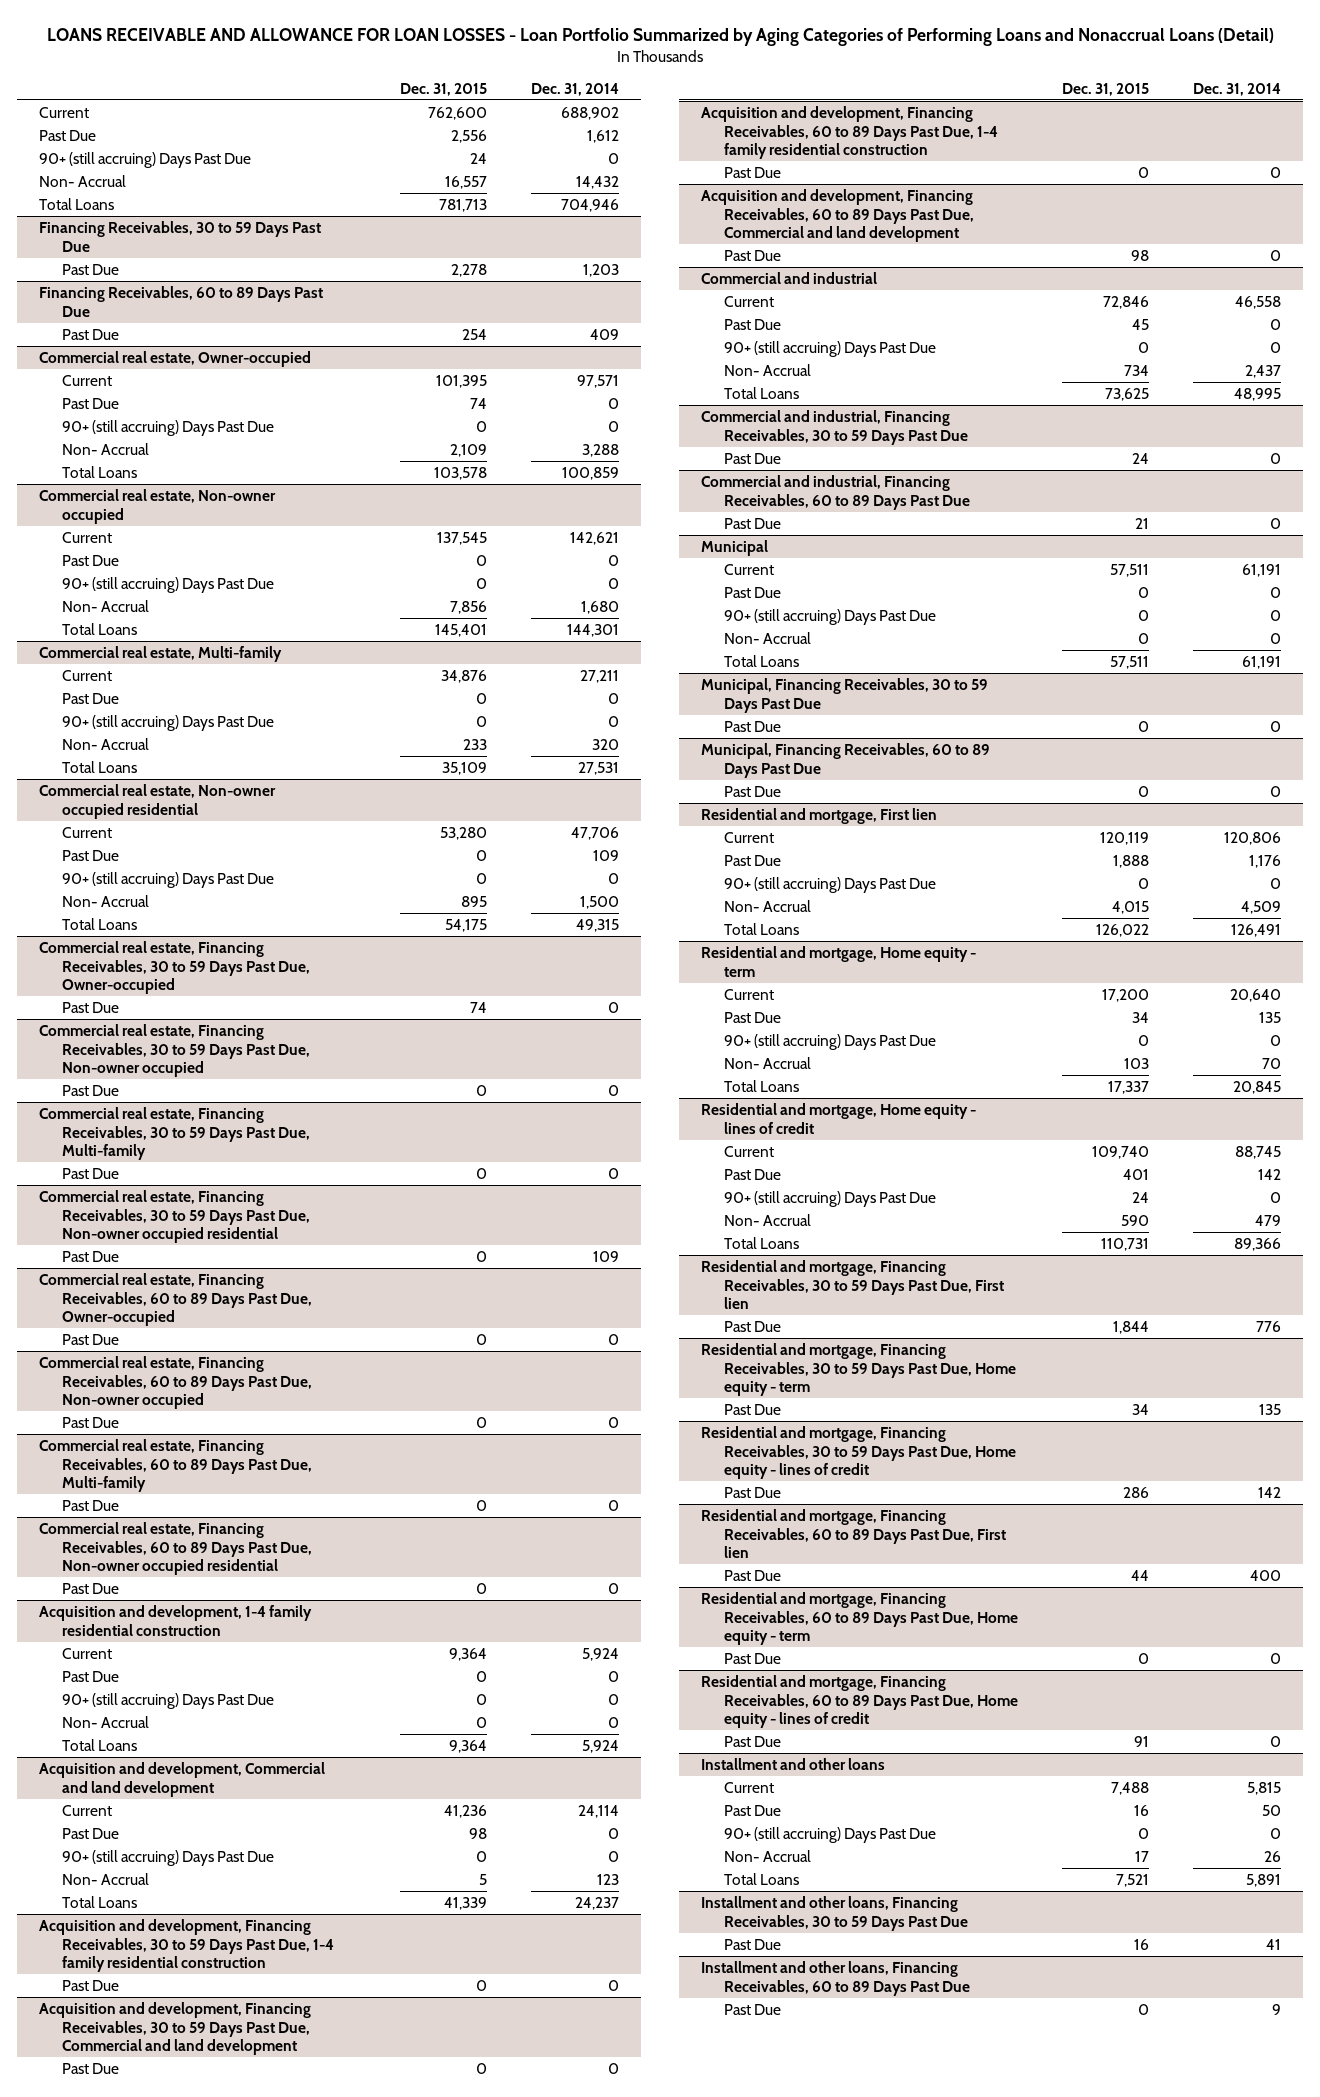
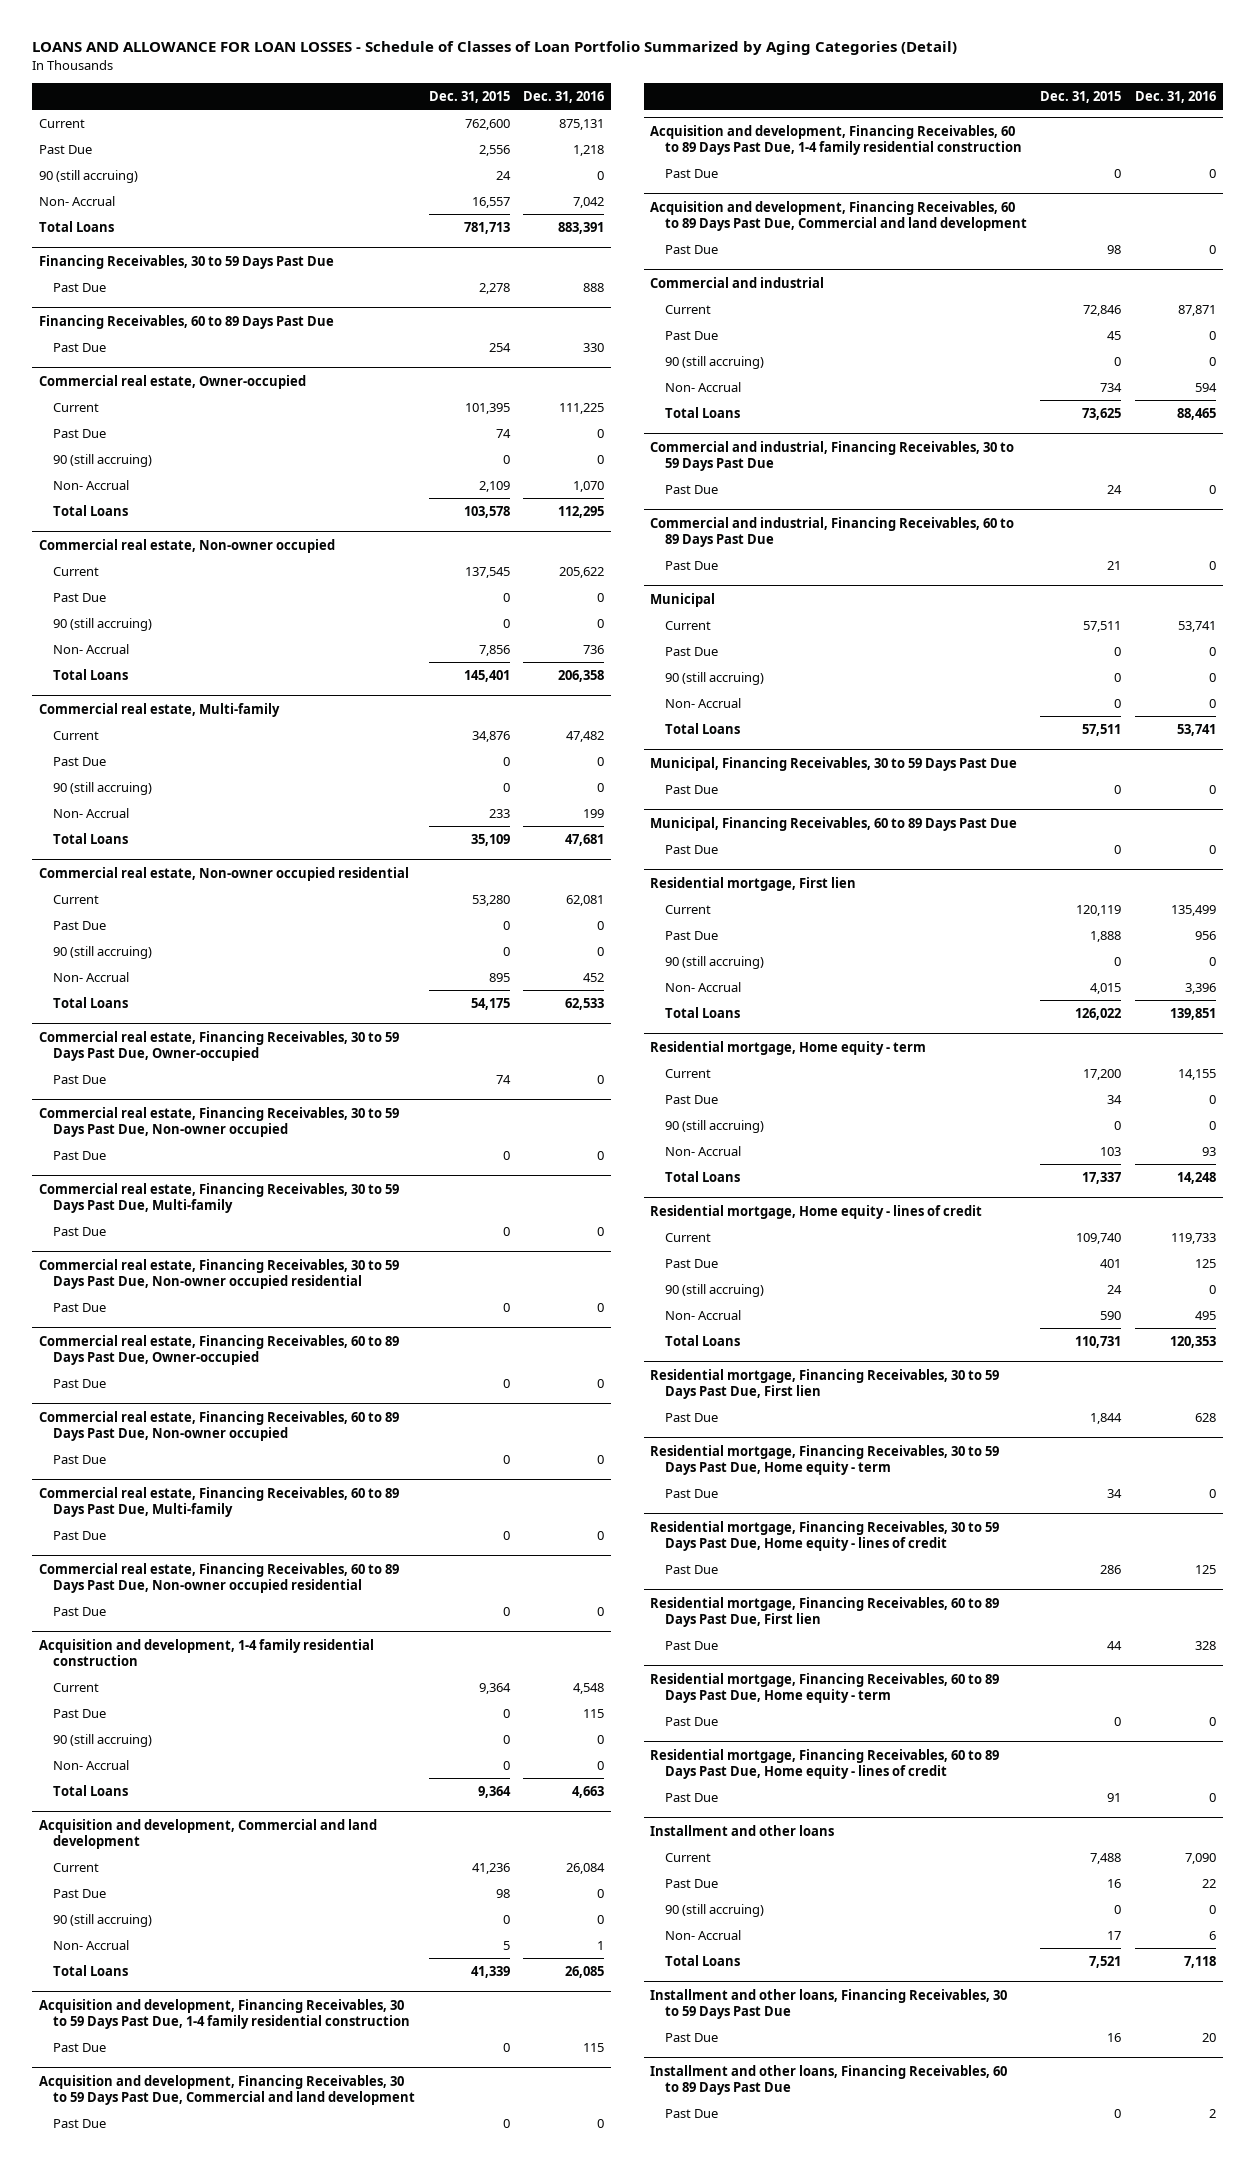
[47,27,1275,46] LOANS RECEIVABLE AND ALLOWANCE FOR LOAN LOSSES - Loan Portfolio Summarized by Aging Categories of Performing Loans and Nonaccrual Loans (Detail) -> [31,41,957,56] LOANS AND ALLOWANCE FOR LOAN LOSSES - Schedule of Classes of Loan Portfolio Summarized by Aging Categories (Detail)
[530,82,619,96] Dec. 31, 2014 -> none
none -> [523,90,605,103] Dec. 31, 2016
[38,151,251,168] 90+ (still accruing) Days Past Due -> [38,169,138,183] 90 (still accruing)
[61,419,274,436] 90+ (still accruing) Days Past Due -> [53,453,153,467] 90 (still accruing)
[61,576,274,593] 90+ (still accruing) Days Past Due -> [53,617,153,631] 90 (still accruing)
[61,714,274,731] 90+ (still accruing) Days Past Due -> [53,781,153,795] 90 (still accruing)
[61,871,274,888] 90+ (still accruing) Days Past Due -> [53,945,153,959] 90 (still accruing)
[61,1692,274,1709] 90+ (still accruing) Days Past Due -> [53,1733,153,1747] 90 (still accruing)
[61,1849,274,1866] 90+ (still accruing) Days Past Due -> [53,1913,153,1927] 90 (still accruing)
[724,340,937,357] 90+ (still accruing) Days Past Due -> [665,355,765,369] 90 (still accruing)
[724,608,937,625] 90+ (still accruing) Days Past Due -> [665,671,765,685] 90 (still accruing)
[701,807,938,824] Residential and mortgage, First lien -> [650,876,857,891] Residential mortgage, First lien
[724,876,937,893] 90+ (still accruing) Days Past Due -> [665,955,765,969] 90 (still accruing)
[701,945,977,977] Residential and mortgage, Home equity - term -> [650,1040,927,1055] Residential mortgage, Home equity - term
[724,1033,937,1050] 90+ (still accruing) Days Past Due -> [665,1119,765,1133] 90 (still accruing)
[701,1102,977,1134] Residential and mortgage, Home equity - lines of credit -> [650,1204,983,1219] Residential mortgage, Home equity - lines of credit
[724,1190,937,1207] 90+ (still accruing) Days Past Due -> [665,1283,765,1297] 90 (still accruing)
[701,1259,1005,1310] Residential and mortgage, Financing Receivables, 30 to 59 Days Past Due, First lien -> [650,1368,1000,1399] Residential mortgage, Financing Receivables, 30 to 59 Days Past Due, First lien
[701,1342,1017,1397] Residential and mortgage, Financing Receivables, 30 to 59 Days Past Due, Home equity - term -> [650,1444,1000,1475] Residential mortgage, Financing Receivables, 30 to 59 Days Past Due, Home equity - term
[701,1425,1017,1480] Residential and mortgage, Financing Receivables, 30 to 59 Days Past Due, Home equity - lines of credit -> [650,1520,1000,1551] Residential mortgage, Financing Receivables, 30 to 59 Days Past Due, Home equity - lines of credit
[701,1508,1007,1559] Residential and mortgage, Financing Receivables, 60 to 89 Days Past Due, First lien -> [650,1596,1000,1627] Residential mortgage, Financing Receivables, 60 to 89 Days Past Due, First lien
[701,1591,1019,1646] Residential and mortgage, Financing Receivables, 60 to 89 Days Past Due, Home equity - term -> [650,1672,1000,1703] Residential mortgage, Financing Receivables, 60 to 89 Days Past Due, Home equity - term
[701,1674,1019,1729] Residential and mortgage, Financing Receivables, 60 to 89 Days Past Due, Home equity - lines of credit -> [650,1748,1000,1779] Residential mortgage, Financing Receivables, 60 to 89 Days Past Due, Home equity - lines of credit
[724,1826,937,1843] 90+ (still accruing) Days Past Due -> [665,1903,765,1917] 90 (still accruing)

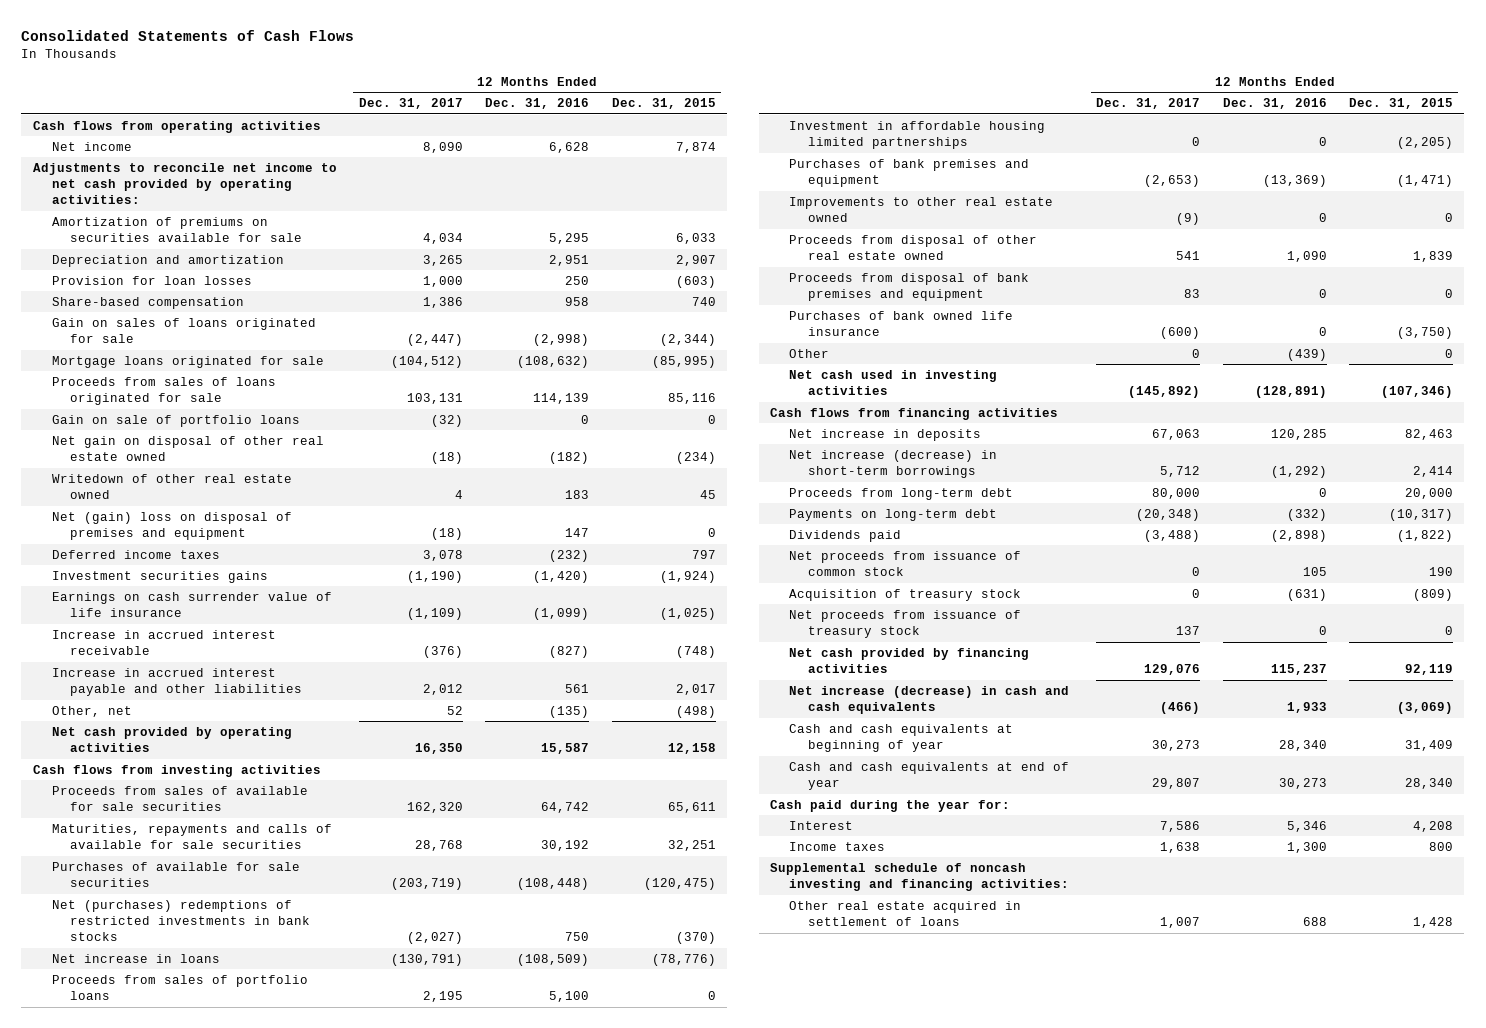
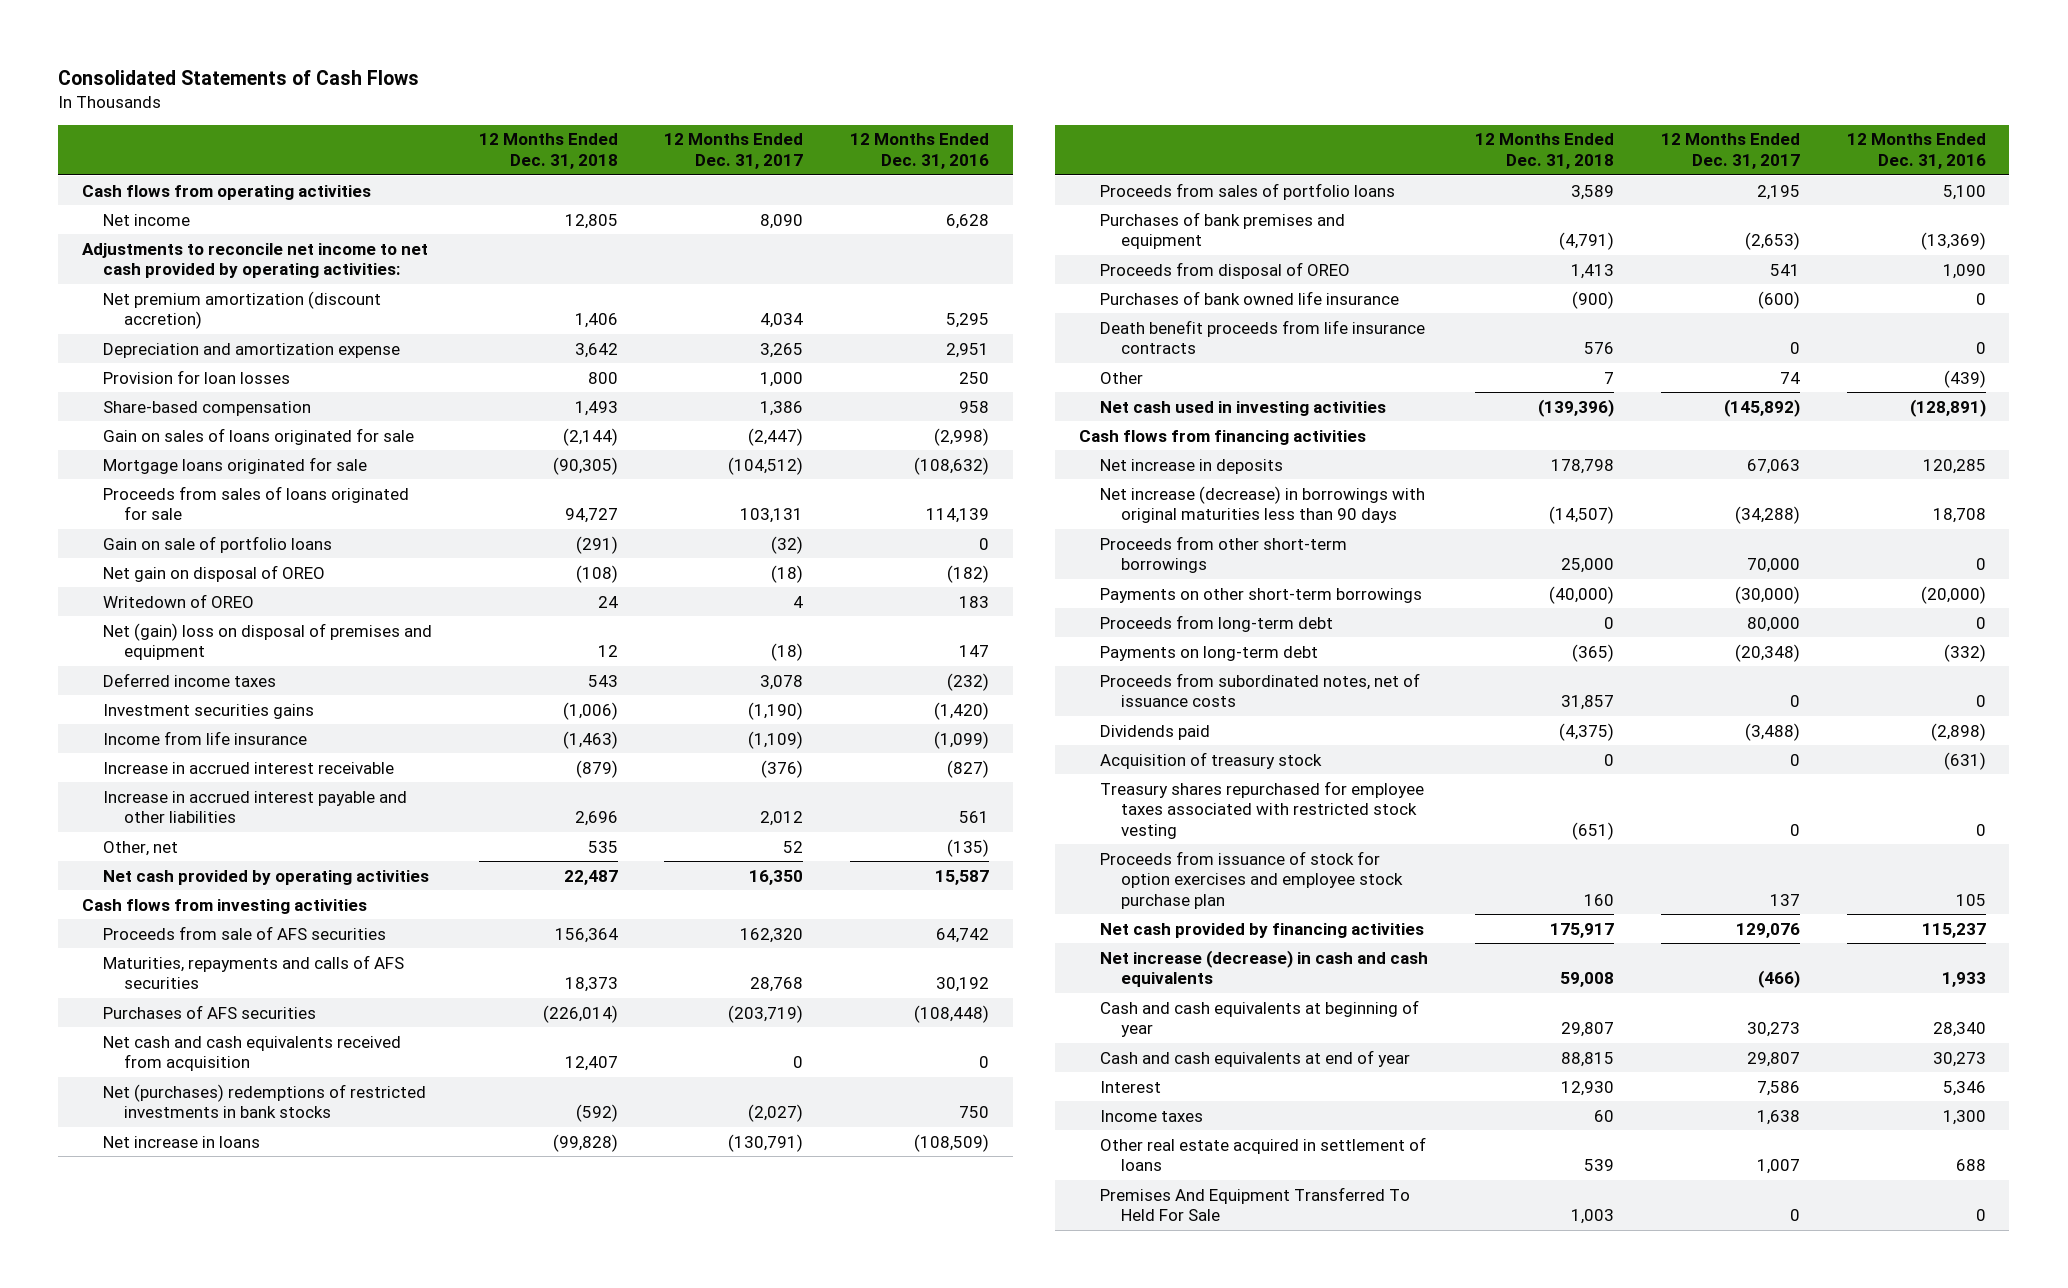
[611,98,716,110] Dec. 31, 2015 -> none
none -> [478,133,618,170] 12 Months Ended Dec. 31, 2018
[51,216,303,243] Amortization of premiums on securities available for sale -> [102,290,381,330] Net premium amortization (discount accretion)
[51,254,284,267] Depreciation and amortization -> [102,342,400,358] Depreciation and amortization expense
[51,435,324,462] Net gain on disposal of other real estate owned -> [102,564,325,582] Net gain on disposal of OREO
[51,473,292,500] Writedown of other real estate owned -> [102,593,254,608] Writedown of OREO
[51,591,332,618] Earnings on cash surrender value of life insurance -> [102,730,307,745] Income from life insurance
[51,785,308,812] Proceeds from sales of available for sale securities -> [102,925,386,940] Proceeds from sale of AFS securities
[51,823,332,850] Maturities, repayments and calls of available for sale securities -> [102,954,404,990] Maturities, repayments and calls of AFS securities
[51,861,300,888] Purchases of available for sale securities -> [102,1004,316,1019] Purchases of AFS securities
none -> [102,1035,401,1072] Net cash and cash equivalents received from acquisition
[788,120,1045,150] Investment in affordable housing limited partnerships -> none
[788,196,1053,223] Improvements to other real estate owned -> none
[788,272,1029,302] Proceeds from disposal of bank premises and equipment -> none
[788,234,1037,261] Proceeds from disposal of other real estate owned -> [1099,261,1350,279] Proceeds from disposal of OREO
none -> [1099,319,1425,355] Death benefit proceeds from life insurance contracts
[1192,348,1201,358] 0 -> [1780,371,1801,384] 74
[788,449,997,479] Net increase (decrease) in short-term borrowings -> [1099,485,1425,524] Net increase (decrease) in borrowings with original maturities less than 90 days
[1160,466,1201,478] 5,712 -> [1735,506,1801,525] (34,288)
[1270,466,1327,479] (1,292) -> [1933,508,1987,524] 18,708
none -> [1099,535,1347,574] Proceeds from other short-term borrowings
none -> [1099,587,1422,603] Payments on other short-term borrowings
none -> [1099,672,1420,708] Proceeds from subordinated notes, net of issuance costs
[788,550,1021,577] Net proceeds from issuance of common stock -> none
none -> [1099,780,1424,839] Treasury shares repurchased for employee taxes associated with restricted stock vesting
[788,609,1021,639] Net proceeds from issuance of treasury stock -> [1099,850,1403,909] Proceeds from issuance of stock for option exercises and employee stock purchase plan
[1318,626,1327,636] 0 -> [1956,893,1987,906] 105
[769,799,1010,812] Cash paid during the year for: -> none
[769,862,1069,892] Supplemental schedule of noncash investing and financing activities: -> none
none -> [1099,1186,1410,1222] Premises And Equipment Transferred To Held For Sale

